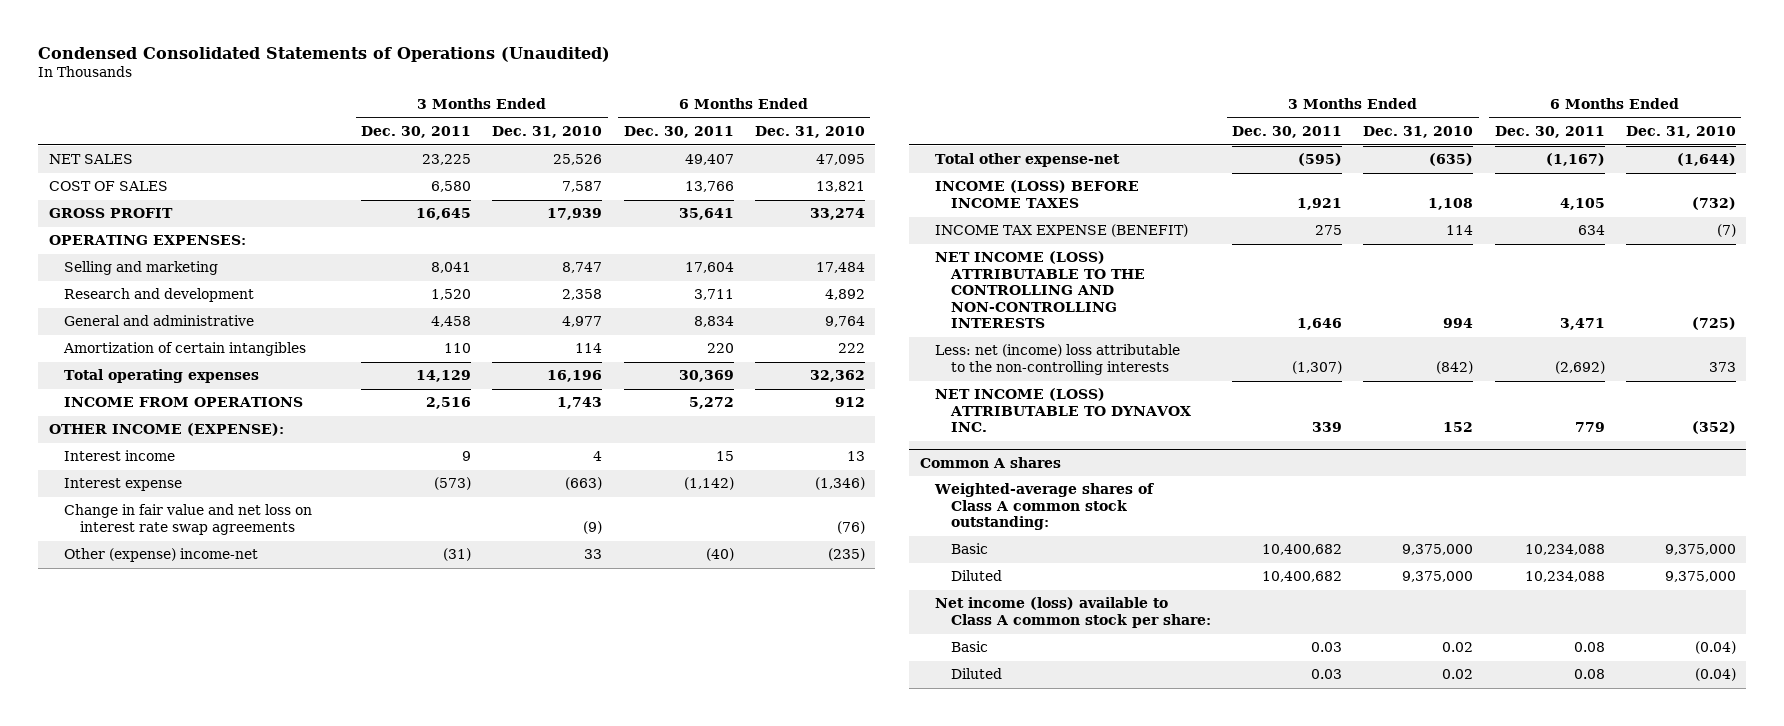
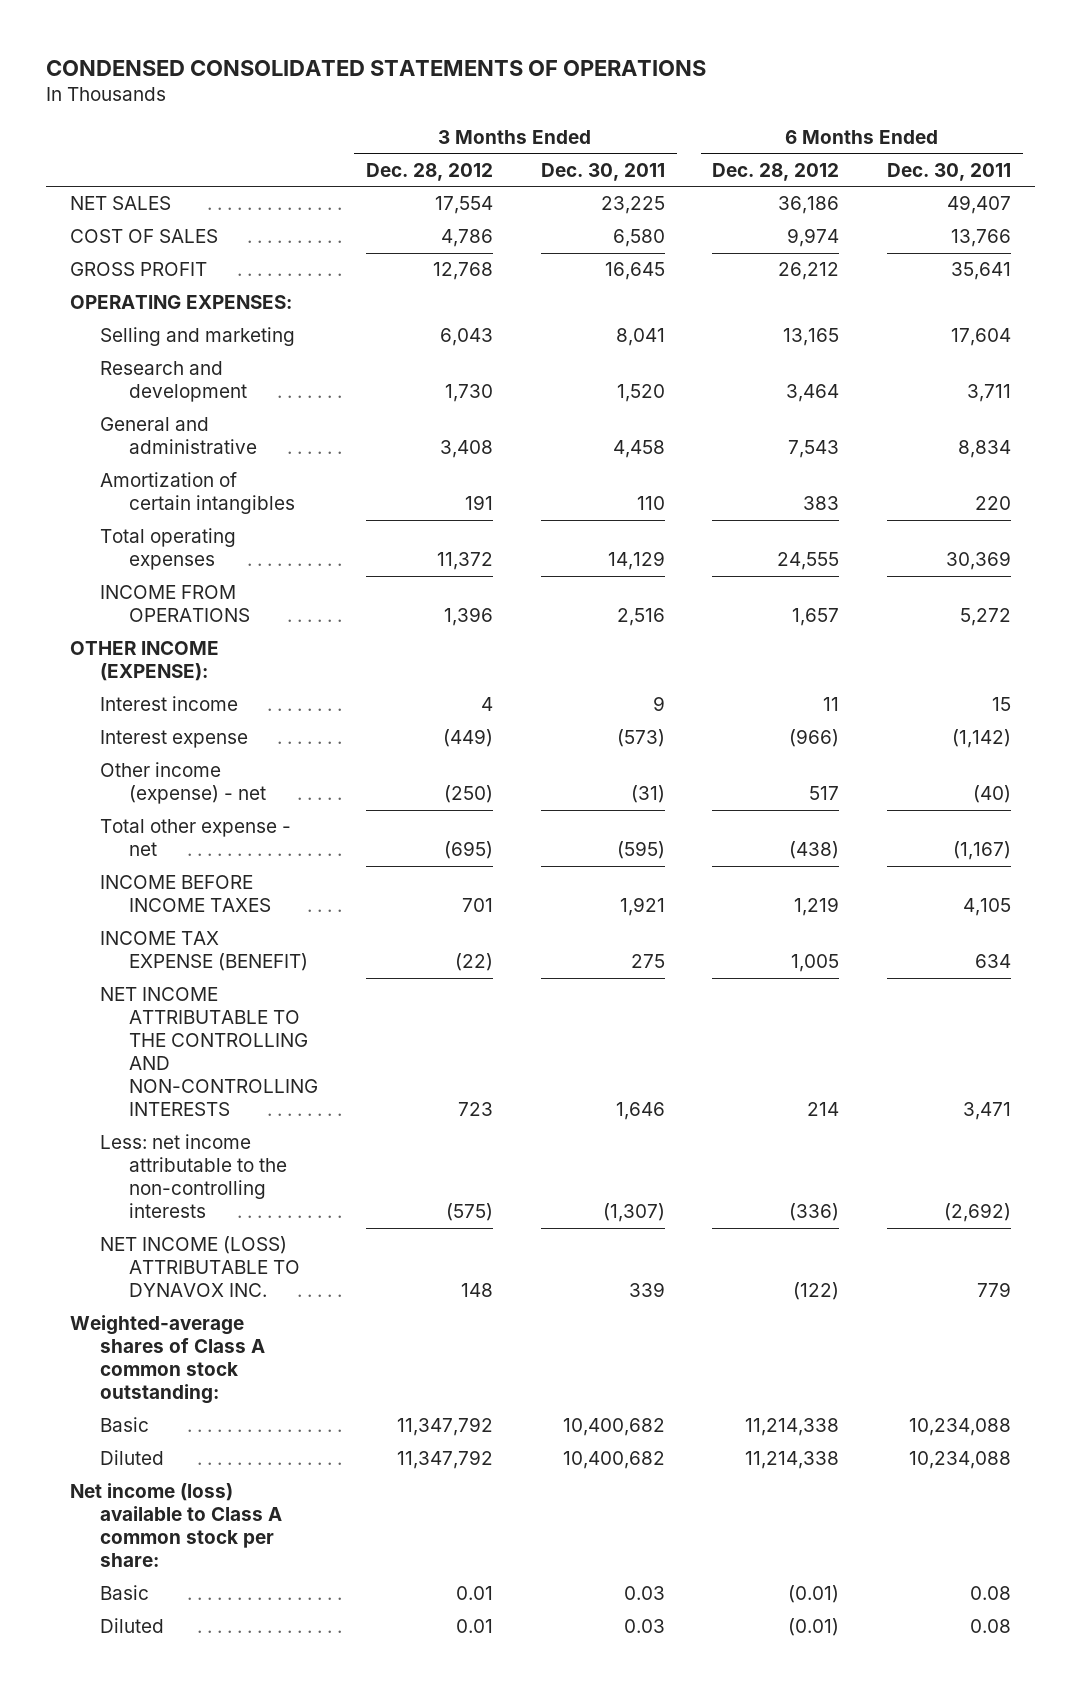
[38,46,611,62] Condensed Consolidated Statements of Operations (Unaudited) -> [46,59,707,76] CONDENSED CONSOLIDATED STATEMENTS OF OPERATIONS
[492,126,603,139] Dec. 31, 2010 -> none
[754,126,865,139] Dec. 31, 2010 -> none
none -> [365,162,493,181] Dec. 28, 2012
none -> [712,162,840,181] Dec. 28, 2012
[64,504,313,535] Change in fair value and net loss on interest rate swap agreements -> none
[64,548,259,563] Other (expense) income-net -> [99,762,267,805] Other income (expense) - net
[935,153,1121,168] Total other expense-net -> [99,819,291,857] Total other expense - net
[935,180,1140,208] INCOME (LOSS) BEFORE INCOME TAXES -> [99,875,272,913] INCOME BEFORE INCOME TAXES
[935,251,1145,329] NET INCOME (LOSS) ATTRIBUTABLE TO THE CONTROLLING AND NON-CONTROLLING INTERESTS -> [99,987,319,1116] NET INCOME ATTRIBUTABLE TO THE CONTROLLING AND NON-CONTROLLING INTERESTS
[935,344,1181,375] Less: net (income) loss attributable to the non-controlling interests -> [99,1134,288,1219] Less: net income attributable to the non-controlling interests
[919,456,1061,468] Common A shares -> none

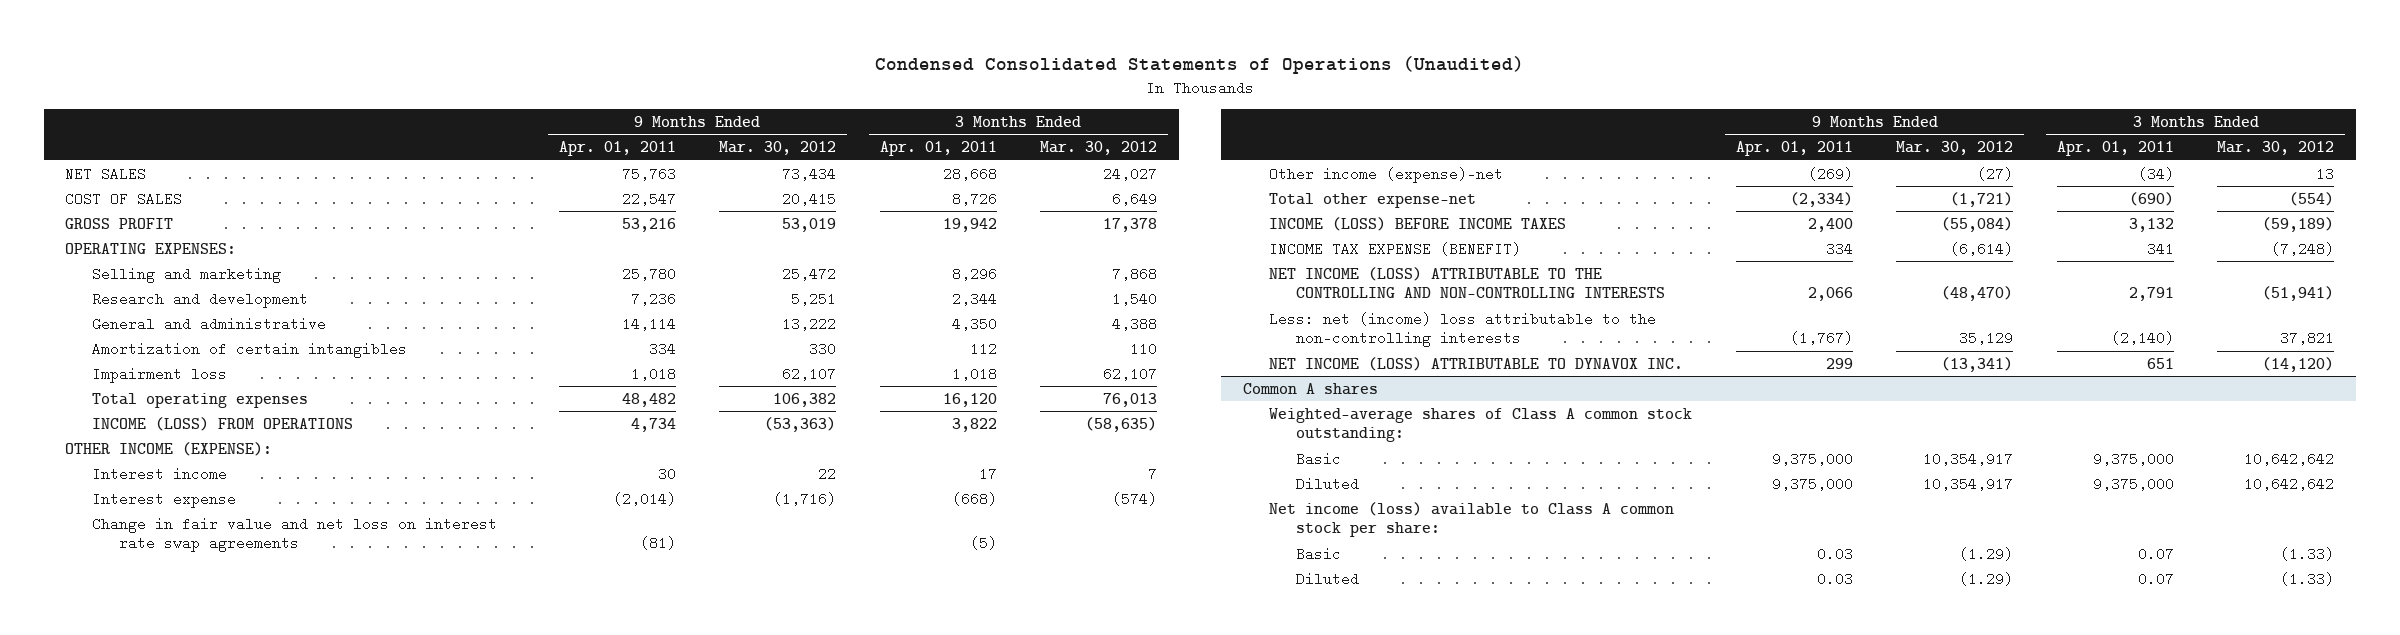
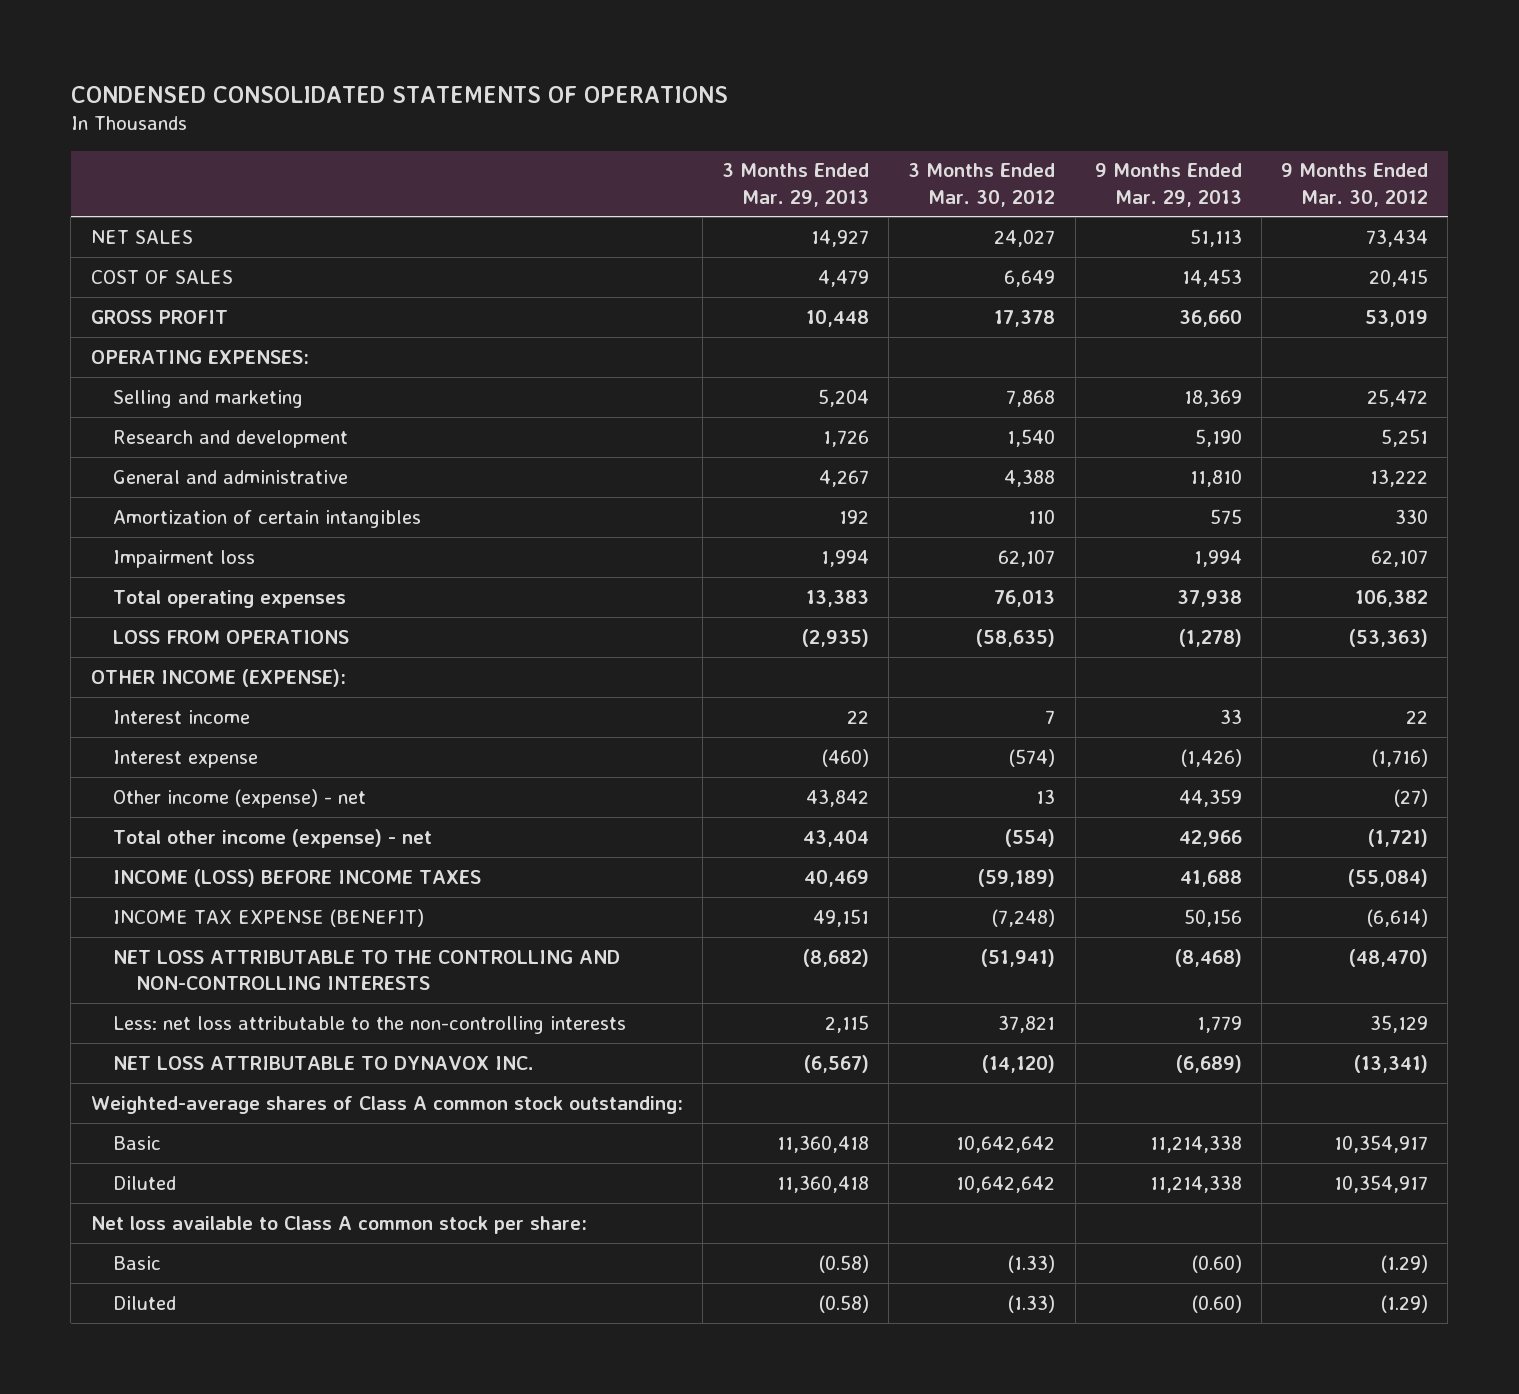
[874,55,1524,74] Condensed Consolidated Statements of Operations (Unaudited) -> [70,85,728,103] CONDENSED CONSOLIDATED STATEMENTS OF OPERATIONS
[558,141,676,157] Apr. 01, 2011 -> none
[879,141,997,157] Apr. 01, 2011 -> none
none -> [721,163,869,207] 3 Months Ended Mar. 29, 2013
none -> [1094,163,1242,207] 9 Months Ended Mar. 29, 2013
[92,416,354,431] INCOME (LOSS) FROM OPERATIONS -> [113,629,350,644] LOSS FROM OPERATIONS
[92,516,498,553] Change in fair value and net loss on interest rate swap agreements -> none
[1269,166,1504,183] Other income (expense)-net -> [113,788,367,808] Other income (expense) - net
[1269,192,1477,208] Total other expense-net -> [113,828,433,848] Total other income (expense) - net
[1242,382,1378,395] Common A shares -> none
[1269,266,1666,299] NET INCOME (LOSS) ATTRIBUTABLE TO THE CONTROLLING AND NON-CONTROLLING INTERESTS -> [113,949,621,990] NET LOSS ATTRIBUTABLE TO THE CONTROLLING AND NON-CONTROLLING INTERESTS
[1269,311,1657,348] Less: net (income) loss attributable to the non-controlling interests -> [113,1015,627,1034] Less: net loss attributable to the non-controlling interests
[1269,356,1684,371] NET INCOME (LOSS) ATTRIBUTABLE TO DYNAVOX INC. -> [113,1055,535,1070] NET LOSS ATTRIBUTABLE TO DYNAVOX INC.
[1269,501,1675,538] Net income (loss) available to Class A common stock per share: -> [90,1215,587,1234] Net loss available to Class A common stock per share:

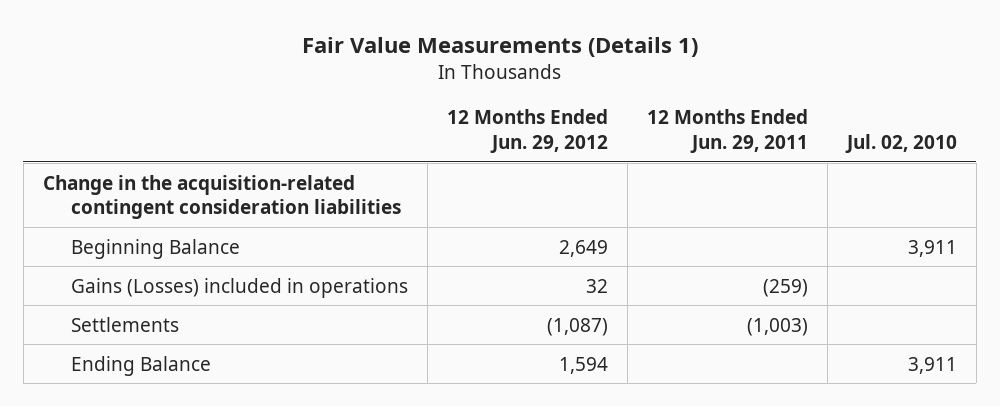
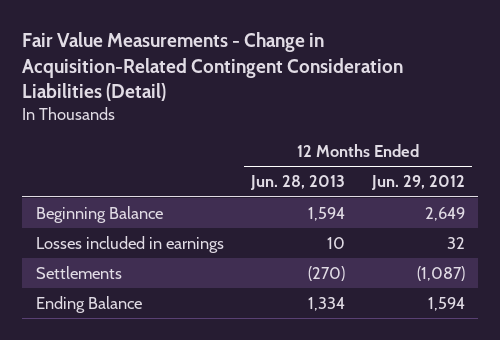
[301,37,698,58] Fair Value Measurements (Details 1) -> [21,32,403,102] Fair Value Measurements - Change in Acquisition-Related Contingent Consideration Liabilities (Detail)
[646,109,808,154] 12 Months Ended Jun. 29, 2011 -> none
[844,134,957,154] Jul. 02, 2010 -> none
none -> [249,175,345,191] Jun. 28, 2013
[42,174,401,220] Change in the acquisition-related contingent consideration liabilities -> none
[70,277,408,298] Gains (Losses) included in operations -> [35,235,224,253] Losses included in earnings

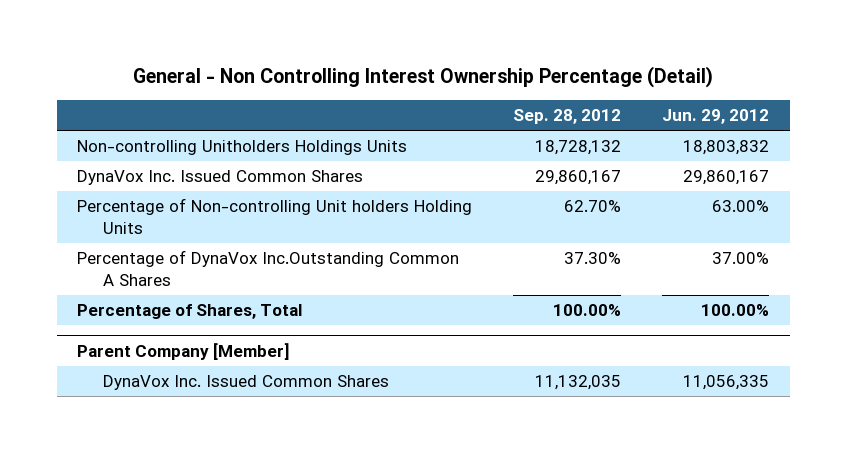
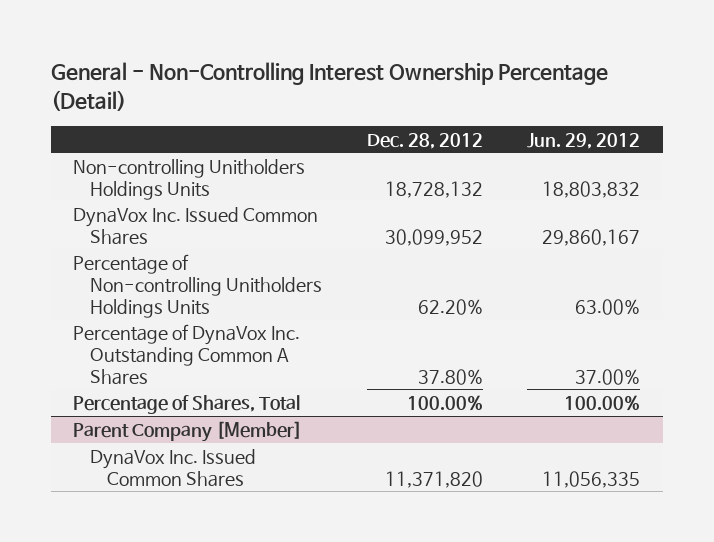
[133,66,714,89] General - Non Controlling Interest Ownership Percentage (Detail) -> [51,62,609,111] General - Non-Controlling Interest Ownership Percentage (Detail)
[513,109,622,125] Sep. 28, 2012 -> none
none -> [366,132,483,149] Dec. 28, 2012
[77,198,473,234] Percentage of Non-controlling Unit holders Holding Units -> [73,253,323,318] Percentage of Non-controlling Unitholders Holdings Units
[77,250,460,286] Percentage of DynaVox Inc.Outstanding Common A Shares -> [73,323,301,385] Percentage of DynaVox Inc. Outstanding Common A Shares

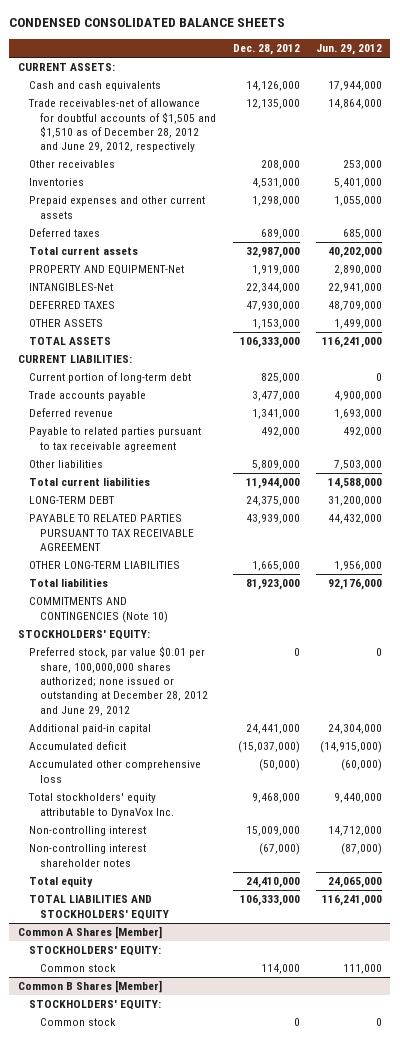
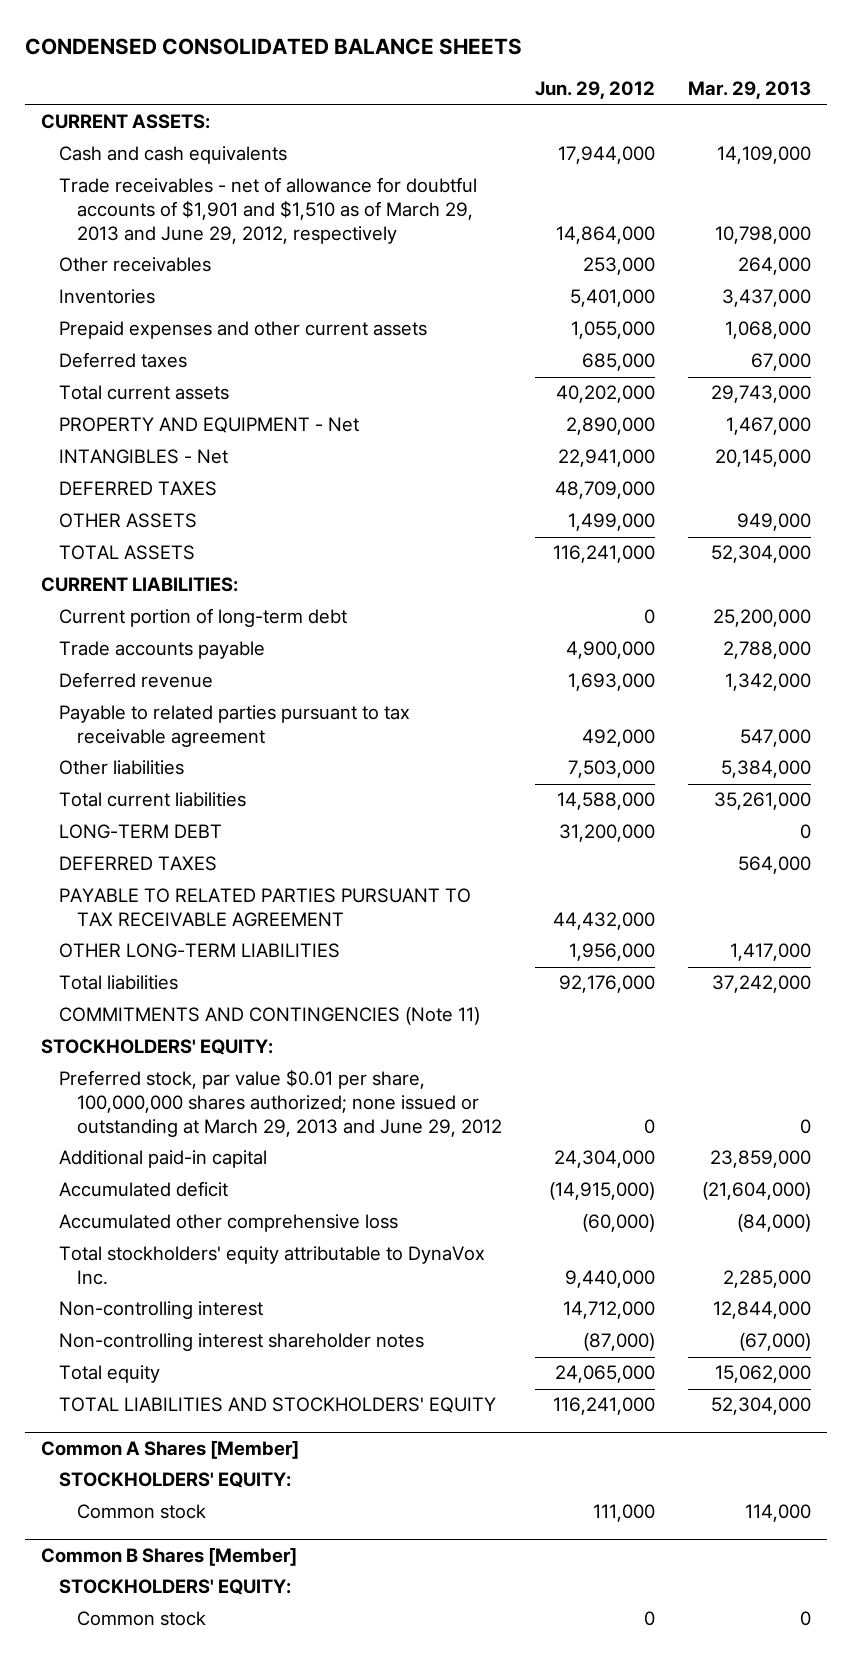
[232,44,300,56] Dec. 28, 2012 -> none
none -> [687,81,811,100] Mar. 29, 2013
[27,98,217,153] Trade receivables-net of allowance for doubtful accounts of $1,505 and $1,510 as of December 28, 2012 and June 29, 2012, respectively -> [59,177,478,244] Trade receivables - net of allowance for doubtful accounts of $1,901 and $1,510 as of March 29, 2013 and June 29, 2012, respectively
[28,265,184,276] PROPERTY AND EQUIPMENT-Net -> [59,417,360,434] PROPERTY AND EQUIPMENT - Net
[28,283,113,292] INTANGIBLES-Net -> [59,449,229,465] INTANGIBLES - Net
none -> [59,856,218,872] DEFERRED TAXES
[28,597,169,623] COMMITMENTS AND CONTINGENCIES (Note 10) -> [59,1007,481,1026] COMMITMENTS AND CONTINGENCIES (Note 11)
[28,646,209,716] Preferred stock, par value $0.01 per share, 100,000,000 shares authorized; none issued or outstanding at December 28, 2012 and June 29, 2012 -> [59,1069,503,1137] Preferred stock, par value $0.01 per share, 100,000,000 shares authorized; none issued or outstanding at March 29, 2013 and June 29, 2012

